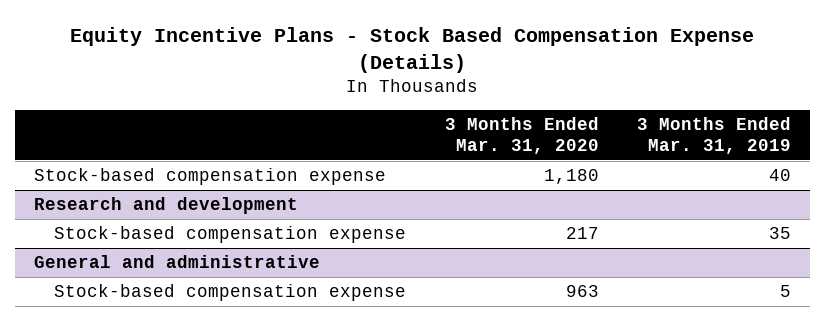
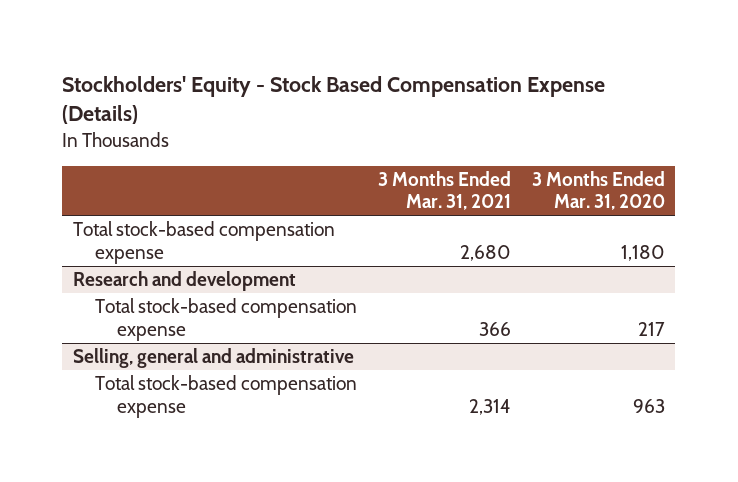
[70,26,755,73] Equity Incentive Plans - Stock Based Compensation Expense (Details) -> [62,75,606,125] Stockholders' Equity - Stock Based Compensation Expense (Details)
[636,117,791,154] 3 Months Ended Mar. 31, 2019 -> none
none -> [377,170,511,211] 3 Months Ended Mar. 31, 2021
[33,168,386,186] Stock-based compensation expense -> [72,221,335,264] Total stock-based compensation expense
[54,226,407,244] Stock-based compensation expense -> [95,298,358,341] Total stock-based compensation expense
[33,255,320,269] General and administrative -> [72,348,354,369] Selling, general and administrative
[54,284,407,302] Stock-based compensation expense -> [95,375,358,418] Total stock-based compensation expense

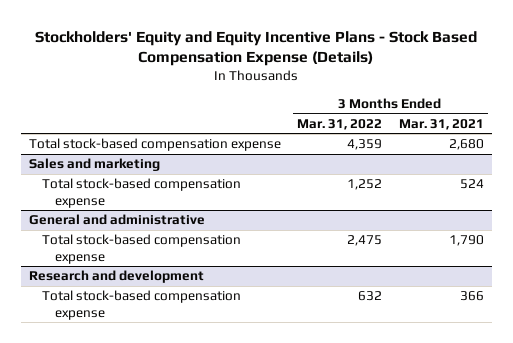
[62,75,606,125] Stockholders' Equity - Stock Based Compensation Expense (Details) -> [35,30,478,67] Stockholders' Equity and Equity Incentive Plans - Stock Based Compensation Expense (Details)
[531,170,665,211] 3 Months Ended Mar. 31, 2020 -> none
none -> [297,118,383,130] Mar. 31, 2022
none -> [29,158,161,172] Sales and marketing
none -> [42,178,242,208] Total stock-based compensation expense
none -> [29,214,206,226] General and administrative
none -> [42,234,242,264] Total stock-based compensation expense
[72,348,354,369] Selling, general and administrative -> none
[95,375,358,418] Total stock-based compensation expense -> none

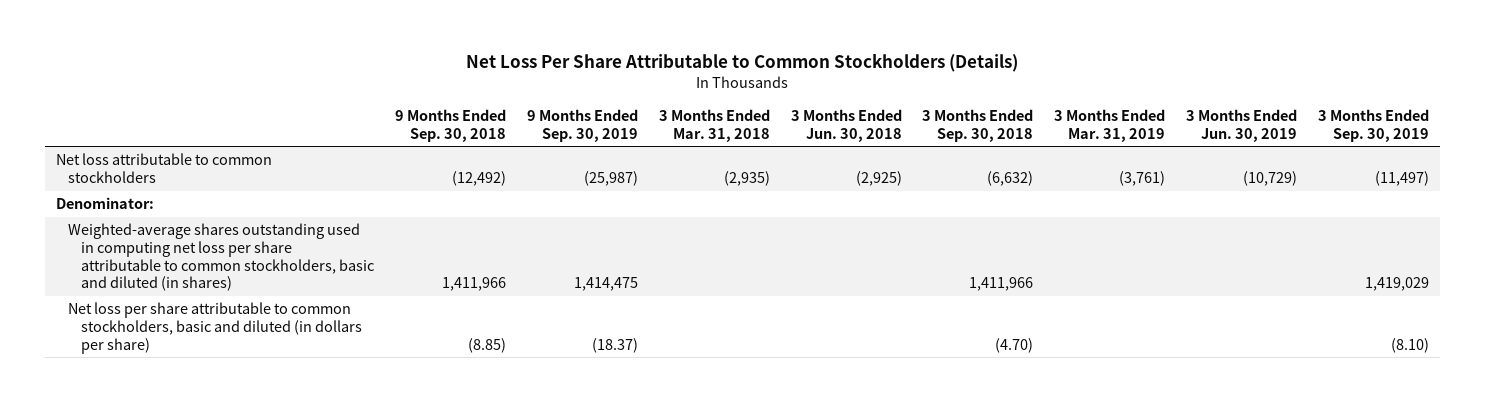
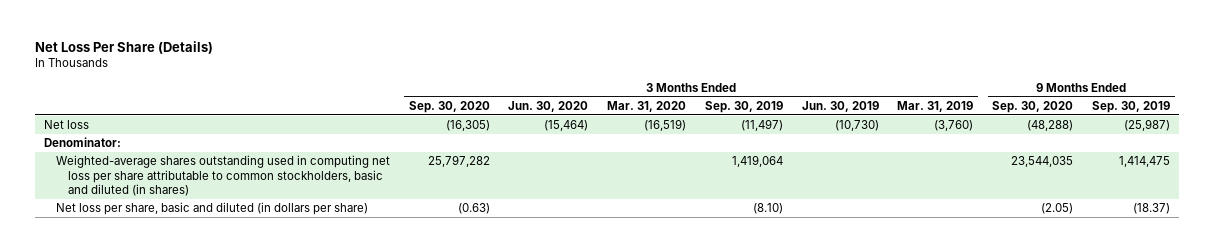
[466,53,1019,73] Net Loss Per Share Attributable to Common Stockholders (Details) -> [34,41,213,55] Net Loss Per Share (Details)
[394,109,506,142] 9 Months Ended Sep. 30, 2018 -> none
[658,109,770,142] 3 Months Ended Mar. 31, 2018 -> none
[790,109,902,142] 3 Months Ended Jun. 30, 2018 -> none
[922,109,1034,142] 3 Months Ended Sep. 30, 2018 -> none
none -> [408,101,490,114] Sep. 30, 2020
none -> [508,101,589,113] Jun. 30, 2020
none -> [607,101,687,113] Mar. 31, 2020
none -> [992,101,1074,114] Sep. 30, 2020
[55,153,272,183] Net loss attributable to common stockholders -> [44,120,90,130] Net loss
[1119,170,1166,186] (3,761) -> [934,120,974,132] (3,760)
[1243,170,1298,186] (10,729) -> [834,120,879,132] (10,730)
[1365,277,1430,292] 1,419,029 -> [731,155,783,168] 1,419,064
[68,302,363,354] Net loss per share attributable to common stockholders, basic and diluted (in dollars per share) -> [55,202,368,216] Net loss per share, basic and diluted (in dollars per share)

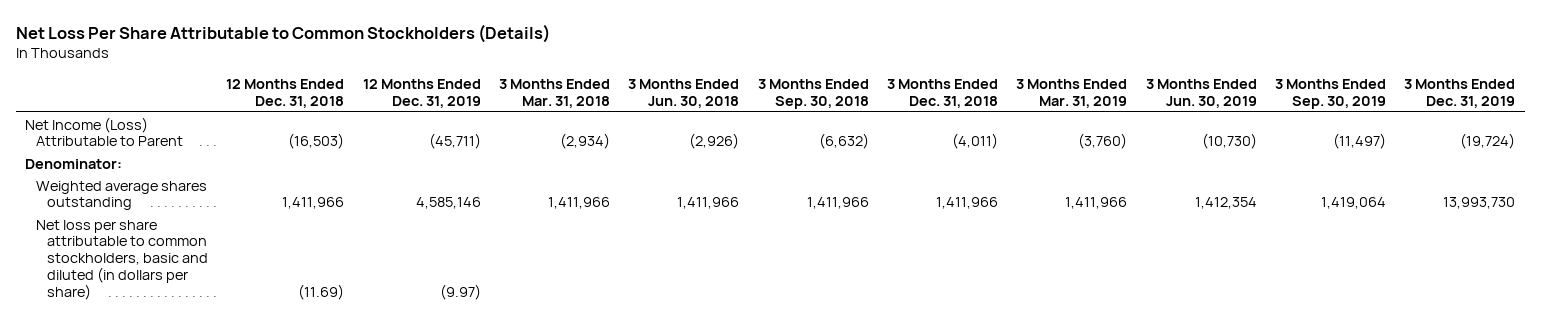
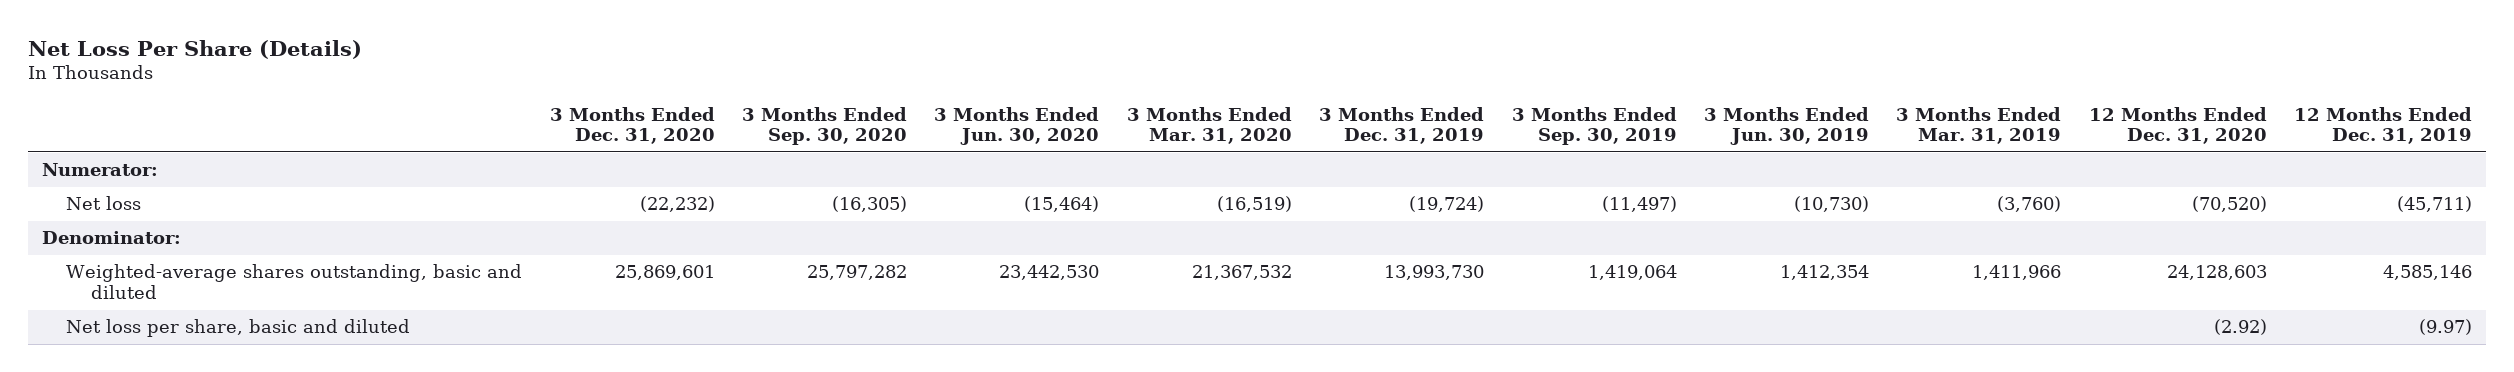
[16,23,551,43] Net Loss Per Share Attributable to Common Stockholders (Details) -> [28,39,363,59] Net Loss Per Share (Details)
[226,79,345,108] 12 Months Ended Dec. 31, 2018 -> none
[498,79,610,108] 3 Months Ended Mar. 31, 2018 -> none
[628,79,740,108] 3 Months Ended Jun. 30, 2018 -> none
[757,79,869,109] 3 Months Ended Sep. 30, 2018 -> none
[887,79,999,108] 3 Months Ended Dec. 31, 2018 -> none
none -> [549,106,715,145] 3 Months Ended Dec. 31, 2020
none -> [741,106,907,146] 3 Months Ended Sep. 30, 2020
none -> [934,106,1100,146] 3 Months Ended Jun. 30, 2020
none -> [1126,106,1292,145] 3 Months Ended Mar. 31, 2020
none -> [2088,106,2267,145] 12 Months Ended Dec. 31, 2020
none -> [41,163,158,177] Numerator:
[25,116,184,147] Net Income (Loss) Attributable to Parent -> [66,196,142,211] Net loss
[36,180,208,211] Weighted average shares outstanding -> [66,264,523,300] Weighted-average shares outstanding, basic and diluted
[36,219,208,300] Net loss per share attributable to common stockholders, basic and diluted (in dollars per share) -> [66,319,411,338] Net loss per share, basic and diluted

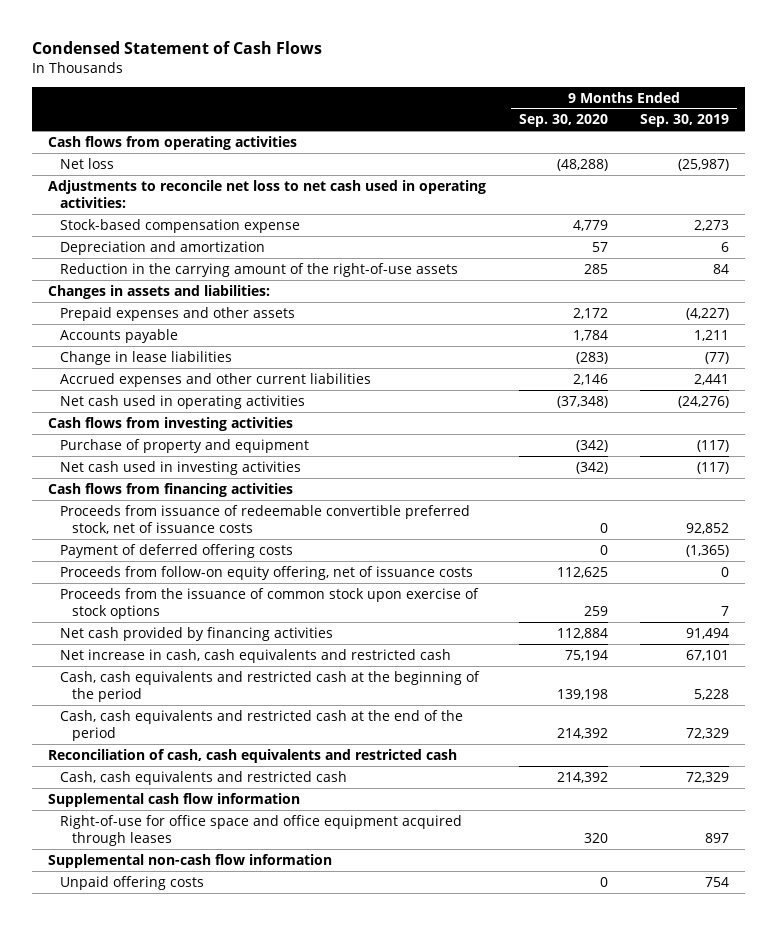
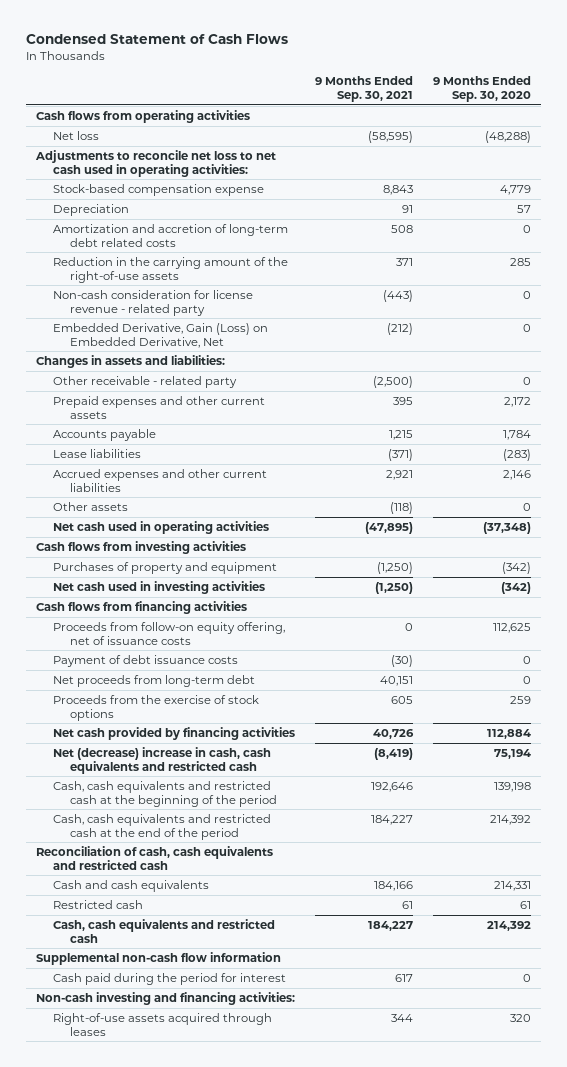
[640,114,730,128] Sep. 30, 2019 -> none
none -> [315,76,414,103] 9 Months Ended Sep. 30, 2021
[60,240,266,255] Depreciation and amortization -> [52,203,129,216] Depreciation
none -> [52,223,288,247] Amortization and accretion of long-term debt related costs
none -> [52,289,253,316] Non-cash consideration for license revenue - related party
none -> [52,322,268,348] Embedded Derivative, Gain (Loss) on Embedded Derivative, Net
none -> [52,375,237,388] Other receivable - related party
[60,306,296,321] Prepaid expenses and other assets -> [52,395,265,419] Prepaid expenses and other current assets
[60,350,233,365] Change in lease liabilities -> [52,448,141,458] Lease liabilities
none -> [52,501,128,511] Other assets
[60,438,310,453] Purchase of property and equipment -> [52,561,277,574] Purchases of property and equipment
[60,504,471,534] Proceeds from issuance of redeemable convertible preferred stock, net of issuance costs -> none
[60,543,294,558] Payment of deferred offering costs -> none
none -> [52,654,238,667] Payment of debt issuance costs
none -> [52,674,255,687] Net proceeds from long-term debt
[60,587,480,619] Proceeds from the issuance of common stock upon exercise of stock options -> [52,694,259,721] Proceeds from the exercise of stock options
[60,648,452,663] Net increase in cash, cash equivalents and restricted cash -> [52,746,271,774] Net (decrease) increase in cash, cash equivalents and restricted cash
none -> [52,879,209,892] Cash and cash equivalents
none -> [52,899,143,909] Restricted cash
[48,792,301,807] Supplemental cash flow information -> none
[60,814,463,846] Right-of-use for office space and office equipment acquired through leases -> none
[60,875,205,890] Unpaid offering costs -> none
none -> [52,972,286,985] Cash paid during the period for interest
none -> [35,991,295,1005] Non-cash investing and financing activities:
none -> [52,1012,272,1036] Right-of-use assets acquired through leases

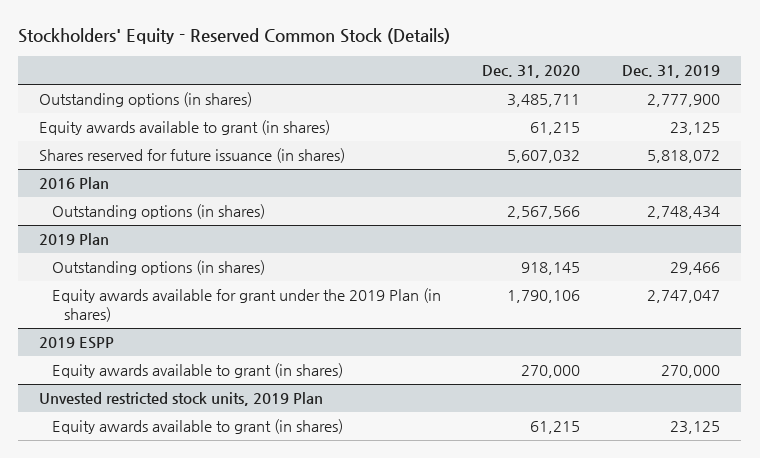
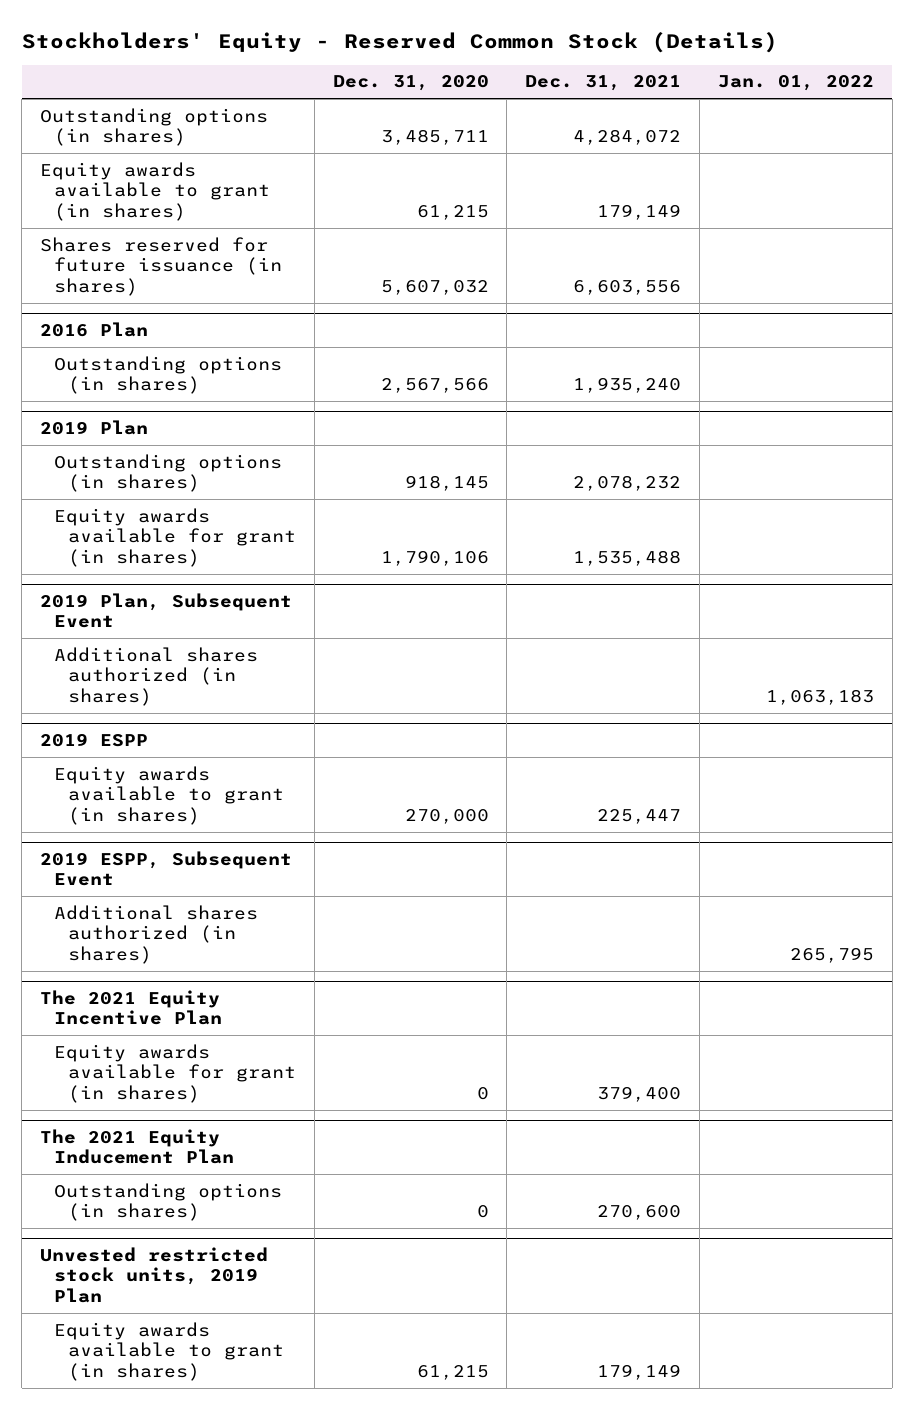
[622,65,721,79] Dec. 31, 2019 -> none
none -> [525,75,682,92] Dec. 31, 2021
none -> [717,75,874,92] Jan. 01, 2022
[51,288,441,323] Equity awards available for grant under the 2019 Plan (in shares) -> [54,507,297,567] Equity awards available for grant (in shares)
none -> [40,592,293,629] 2019 Plan, Subsequent Event
none -> [54,646,259,706] Additional shares authorized (in shares)
none -> [40,850,293,887] 2019 ESPP, Subsequent Event
none -> [54,904,259,964] Additional shares authorized (in shares)
none -> [40,989,223,1026] The 2021 Equity Incentive Plan
none -> [54,1043,297,1103] Equity awards available for grant (in shares)
none -> [40,1128,235,1165] The 2021 Equity Inducement Plan
none -> [54,1182,283,1222] Outstanding options (in shares)

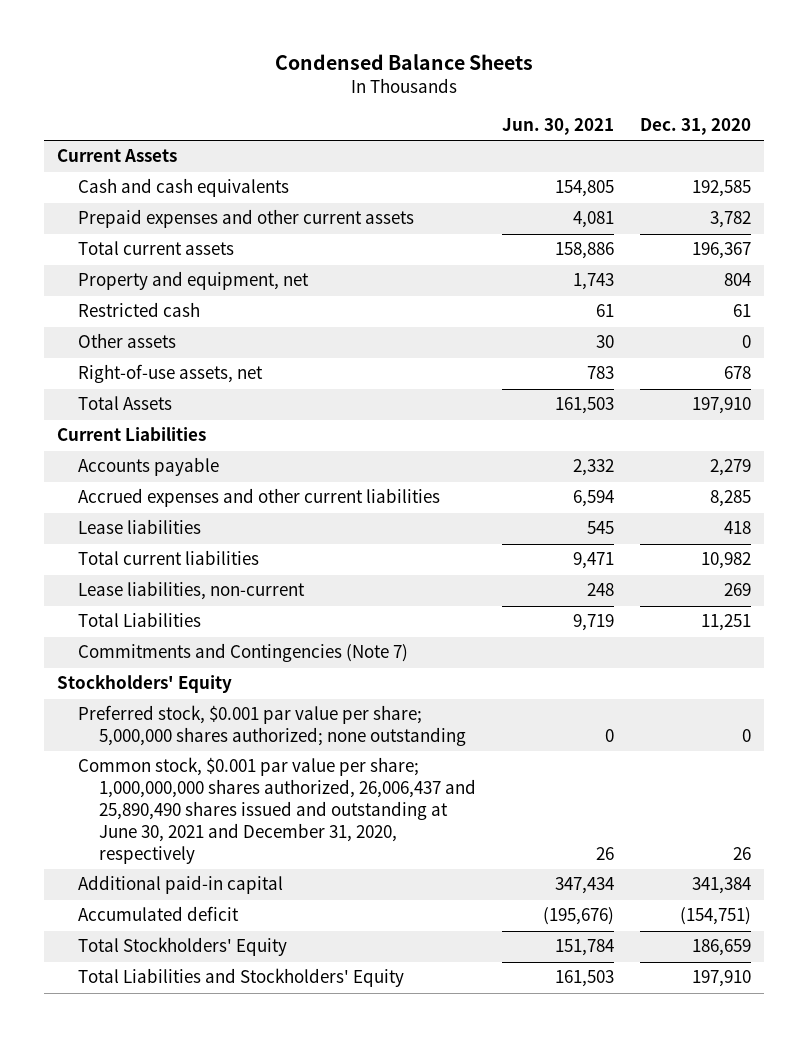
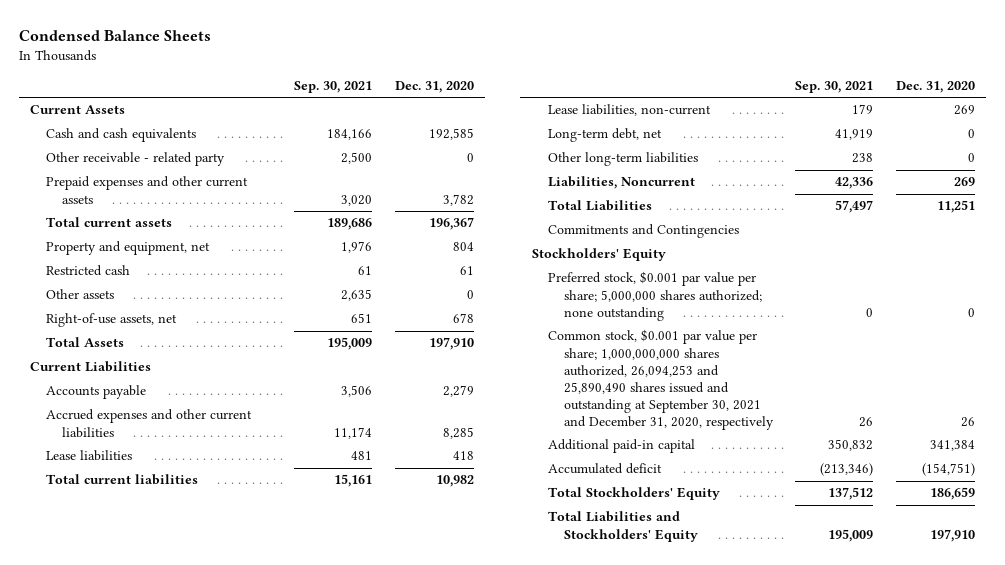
[502,118,615,136] Jun. 30, 2021 -> none
none -> [293,81,372,94] Sep. 30, 2021
none -> [46,152,226,167] Other receivable - related party
none -> [547,128,662,143] Long-term debt, net
none -> [547,152,698,167] Other long-term liabilities
none -> [547,176,695,190] Liabilities, Noncurrent
[78,643,409,663] Commitments and Contingencies (Note 7) -> [547,224,739,239] Commitments and Contingencies
[78,757,477,864] Common stock, $0.001 par value per share; 1,000,000,000 shares authorized, 26,006,437 and 25,890,490 shares issued and outstanding at June 30, 2021 and December 31, 2020, respectively -> [547,329,774,431] Common stock, $0.001 par value per share; 1,000,000,000 shares authorized, 26,094,253 and 25,890,490 shares issued and outstanding at September 30, 2021 and December 31, 2020, respectively

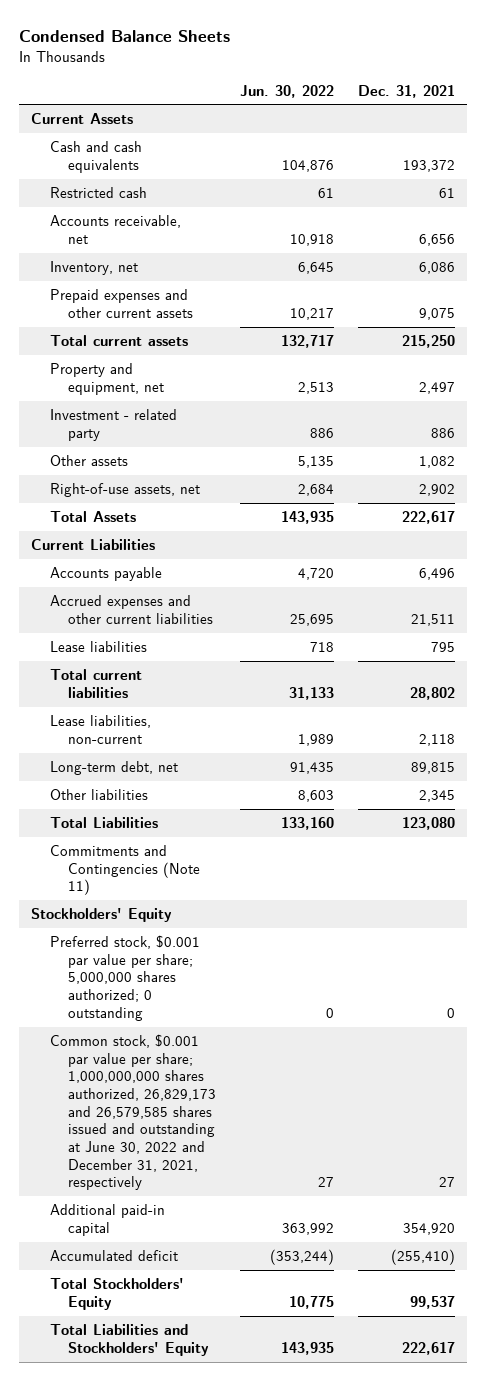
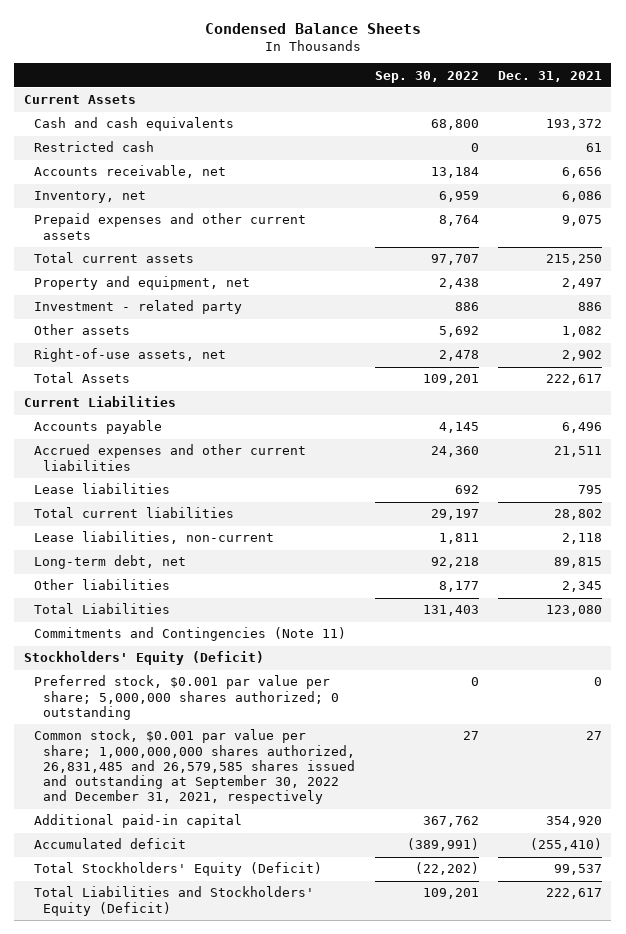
[239,84,334,98] Jun. 30, 2022 -> none
none -> [374,70,479,83] Sep. 30, 2022
[31,908,173,923] Stockholders' Equity -> [23,651,264,666] Stockholders' Equity (Deficit)
[49,1034,217,1191] Common stock, $0.001 par value per share; 1,000,000,000 shares authorized, 26,829,173 and 26,579,585 shares issued and outstanding at June 30, 2022 and December 31, 2021, respectively -> [33,729,356,805] Common stock, $0.001 par value per share; 1,000,000,000 shares authorized, 26,831,485 and 26,579,585 shares issued and outstanding at September 30, 2022 and December 31, 2021, respectively
[49,1278,184,1310] Total Stockholders' Equity -> [33,862,322,877] Total Stockholders' Equity (Deficit)
[49,1324,210,1356] Total Liabilities and Stockholders' Equity -> [33,886,314,916] Total Liabilities and Stockholders' Equity (Deficit)

